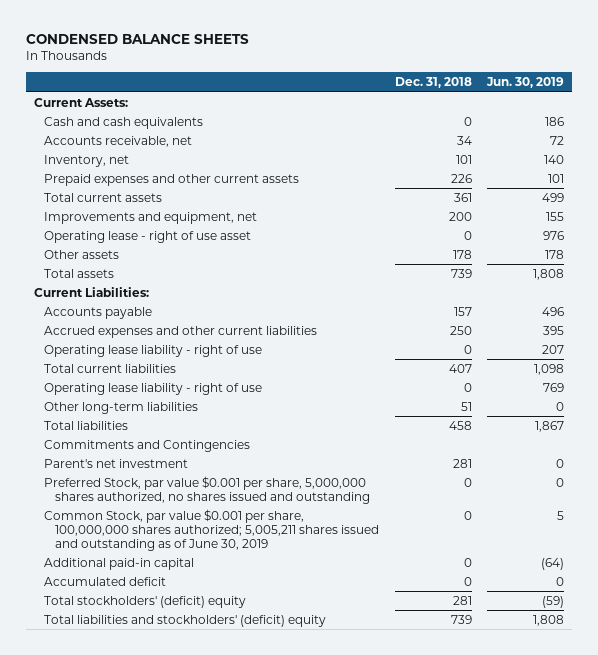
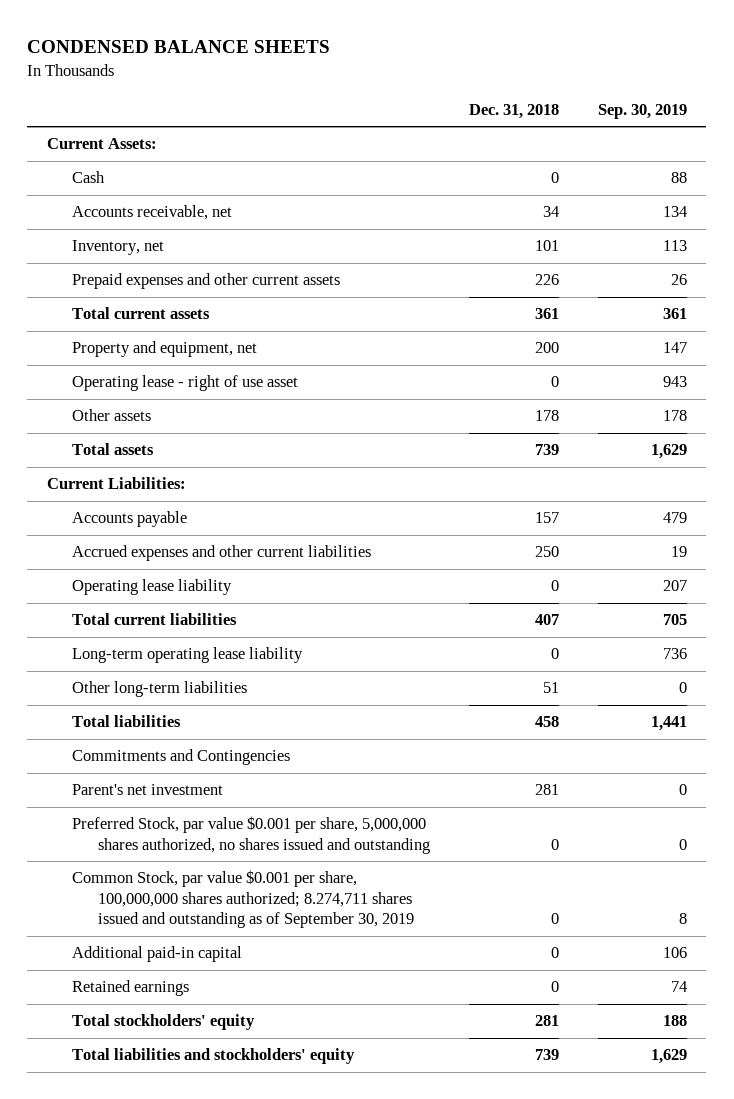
[486,77,565,89] Jun. 30, 2019 -> none
none -> [597,103,687,119] Sep. 30, 2019
[44,116,204,129] Cash and cash equivalents -> [72,171,106,184] Cash
[44,211,258,224] Improvements and equipment, net -> [72,341,258,358] Property and equipment, net
[44,344,263,357] Operating lease liability - right of use -> [72,579,233,596] Operating lease liability
[44,382,263,395] Operating lease liability - right of use -> [72,647,304,664] Long-term operating lease liability
[44,508,379,551] Common Stock, par value $0.001 per share, 100,000,000 shares authorized; 5,005,211 shares issued and outstanding as of June 30, 2019 -> [72,870,414,929] Common Stock, par value $0.001 per share, 100,000,000 shares authorized; 8.274,711 shares issued and outstanding as of September 30, 2019
[44,576,167,586] Accumulated deficit -> [72,980,190,997] Retained earnings
[44,595,247,608] Total stockholders' (deficit) equity -> [72,1014,256,1031] Total stockholders' equity
[44,614,327,627] Total liabilities and stockholders' (deficit) equity -> [72,1048,356,1065] Total liabilities and stockholders' equity

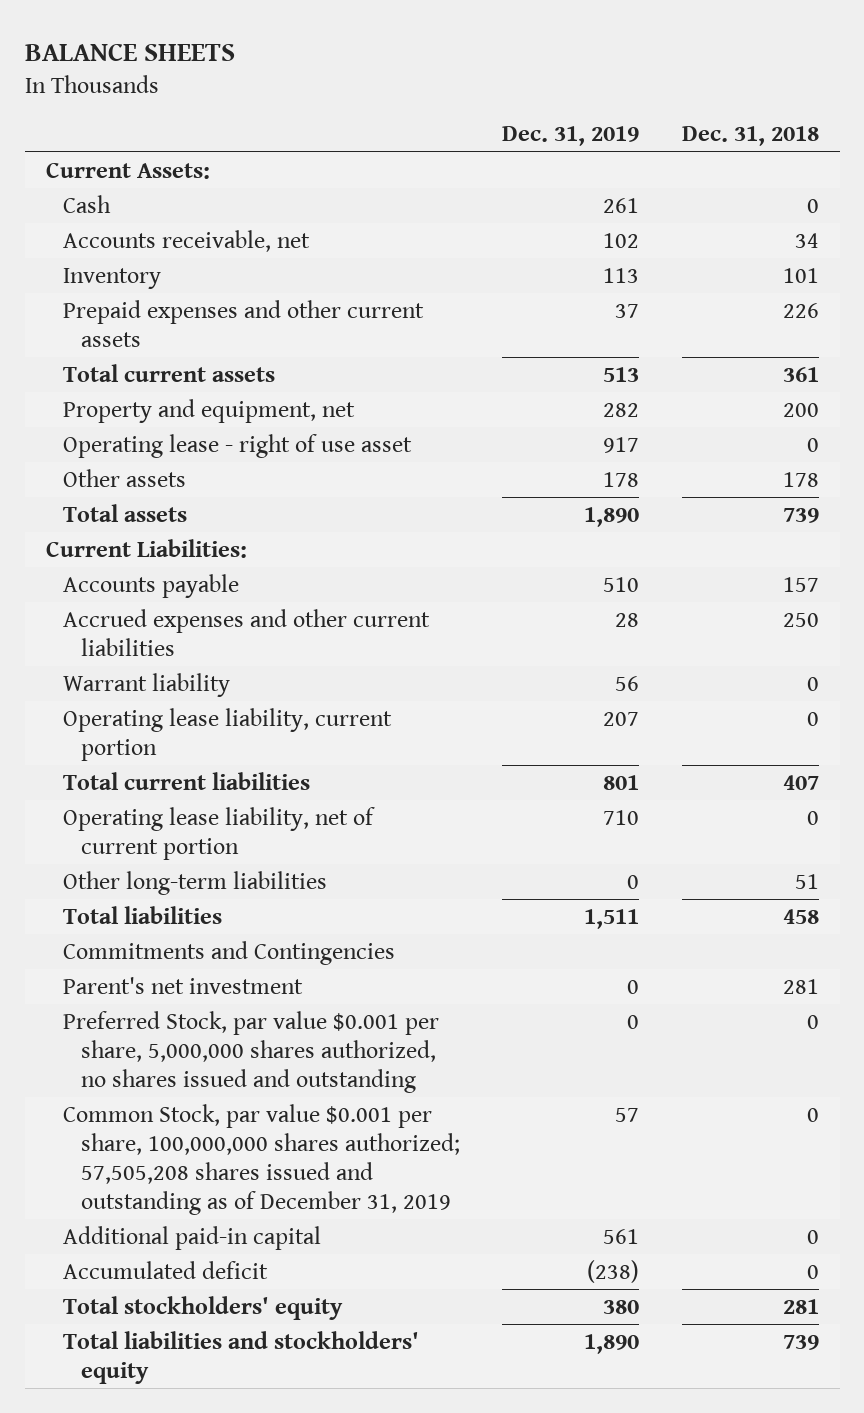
[27,40,331,54] CONDENSED BALANCE SHEETS -> [24,43,235,62] BALANCE SHEETS
[597,103,687,119] Sep. 30, 2019 -> none
none -> [502,126,640,147] Dec. 31, 2019
[72,240,165,256] Inventory, net -> [63,267,162,289] Inventory
none -> [63,672,231,697] Warrant liability
[72,579,233,596] Operating lease liability -> [63,707,393,761] Operating lease liability, current portion
[72,647,304,664] Long-term operating lease liability -> [63,806,376,860] Operating lease liability, net of current portion
[72,870,414,929] Common Stock, par value $0.001 per share, 100,000,000 shares authorized; 8.274,711 shares issued and outstanding as of September 30, 2019 -> [63,1103,460,1216] Common Stock, par value $0.001 per share, 100,000,000 shares authorized; 57,505,208 shares issued and outstanding as of December 31, 2019
[72,980,190,997] Retained earnings -> [63,1260,269,1279] Accumulated deficit

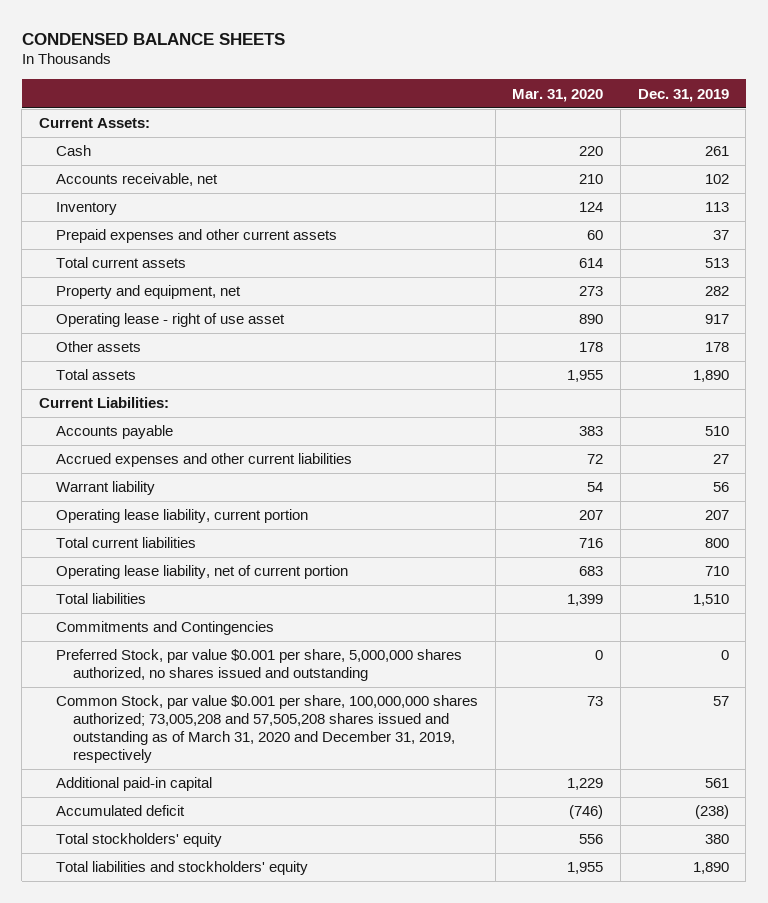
[24,43,235,62] BALANCE SHEETS -> [21,32,285,45] CONDENSED BALANCE SHEETS
[681,126,819,147] Dec. 31, 2018 -> none
none -> [512,88,604,102] Mar. 31, 2020
[615,612,640,627] 28 -> [712,454,729,465] 27
[603,774,640,790] 801 -> [704,538,729,549] 800
[63,870,328,895] Other long-term liabilities -> none
[584,908,640,929] 1,511 -> [692,594,729,607] 1,510
[63,976,304,994] Parent's net investment -> none
[63,1103,460,1216] Common Stock, par value $0.001 per share, 100,000,000 shares authorized; 57,505,208 shares issued and outstanding as of December 31, 2019 -> [55,695,478,763] Common Stock, par value $0.001 per share, 100,000,000 shares authorized; 73,005,208 and 57,505,208 shares issued and outstanding as of March 31, 2020 and December 31, 2019, respectively

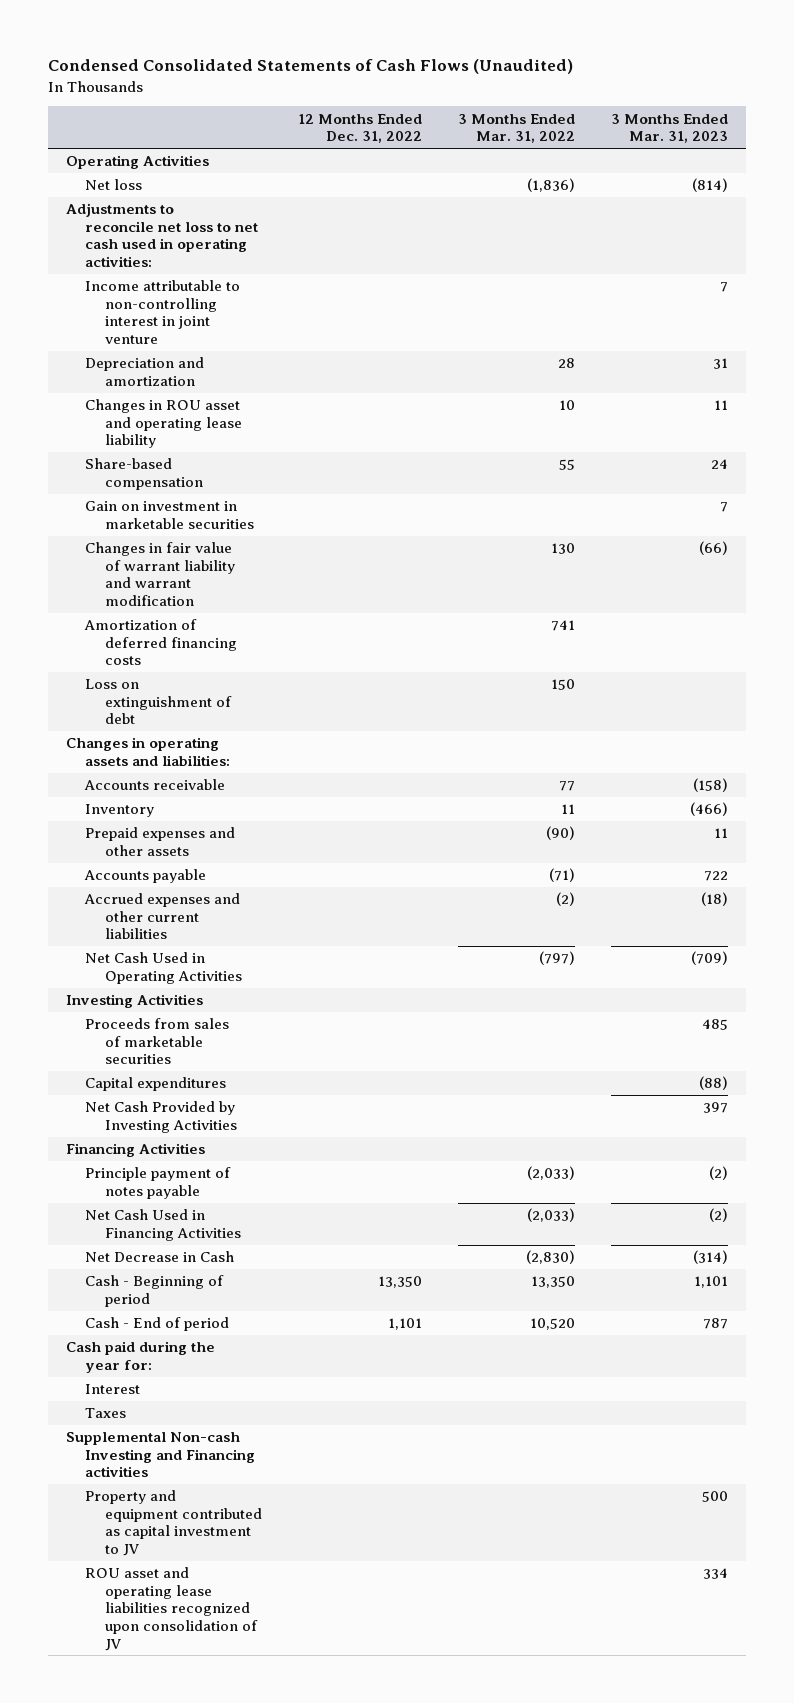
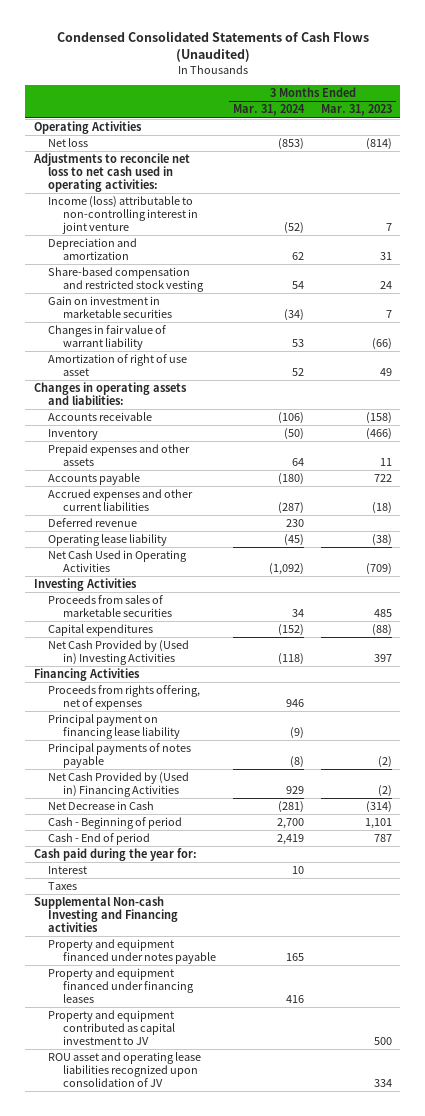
[297,113,422,144] 12 Months Ended Dec. 31, 2022 -> none
[457,113,575,144] 3 Months Ended Mar. 31, 2022 -> none
none -> [233,104,306,117] Mar. 31, 2024
[85,280,241,344] Income attributable to non-controlling interest in joint venture -> [48,196,199,235] Income (loss) attributable to non-controlling interest in joint venture
[85,399,242,449] Changes in ROU asset and operating lease liability -> none
[85,458,203,490] Share-based compensation -> [48,267,205,293] Share-based compensation and restricted stock vesting
[84,619,237,666] Amortization of deferred financing costs -> none
[85,679,232,725] Loss on extinguishment of debt -> none
[85,542,235,606] Changes in fair value of warrant liability and warrant modification -> [48,325,167,351] Changes in fair value of warrant liability
none -> [48,354,188,377] Amortization of right of use asset
none -> [48,518,138,528] Deferred revenue
none -> [48,534,168,547] Operating lease liability
[85,1101,237,1133] Net Cash Provided by Investing Activities -> [48,640,190,666] Net Cash Provided by (Used in) Investing Activities
none -> [48,685,201,711] Proceeds from rights offering, net of expenses
none -> [48,714,181,740] Principal payment on financing lease liability
[85,1167,232,1199] Principle payment of notes payable -> [48,743,192,769] Principal payments of notes payable
[85,1209,241,1241] Net Cash Used in Financing Activities -> [48,772,190,798] Net Cash Provided by (Used in) Financing Activities
none -> [48,939,217,965] Property and equipment financed under notes payable
none -> [48,968,195,1004] Property and equipment financed under financing leases

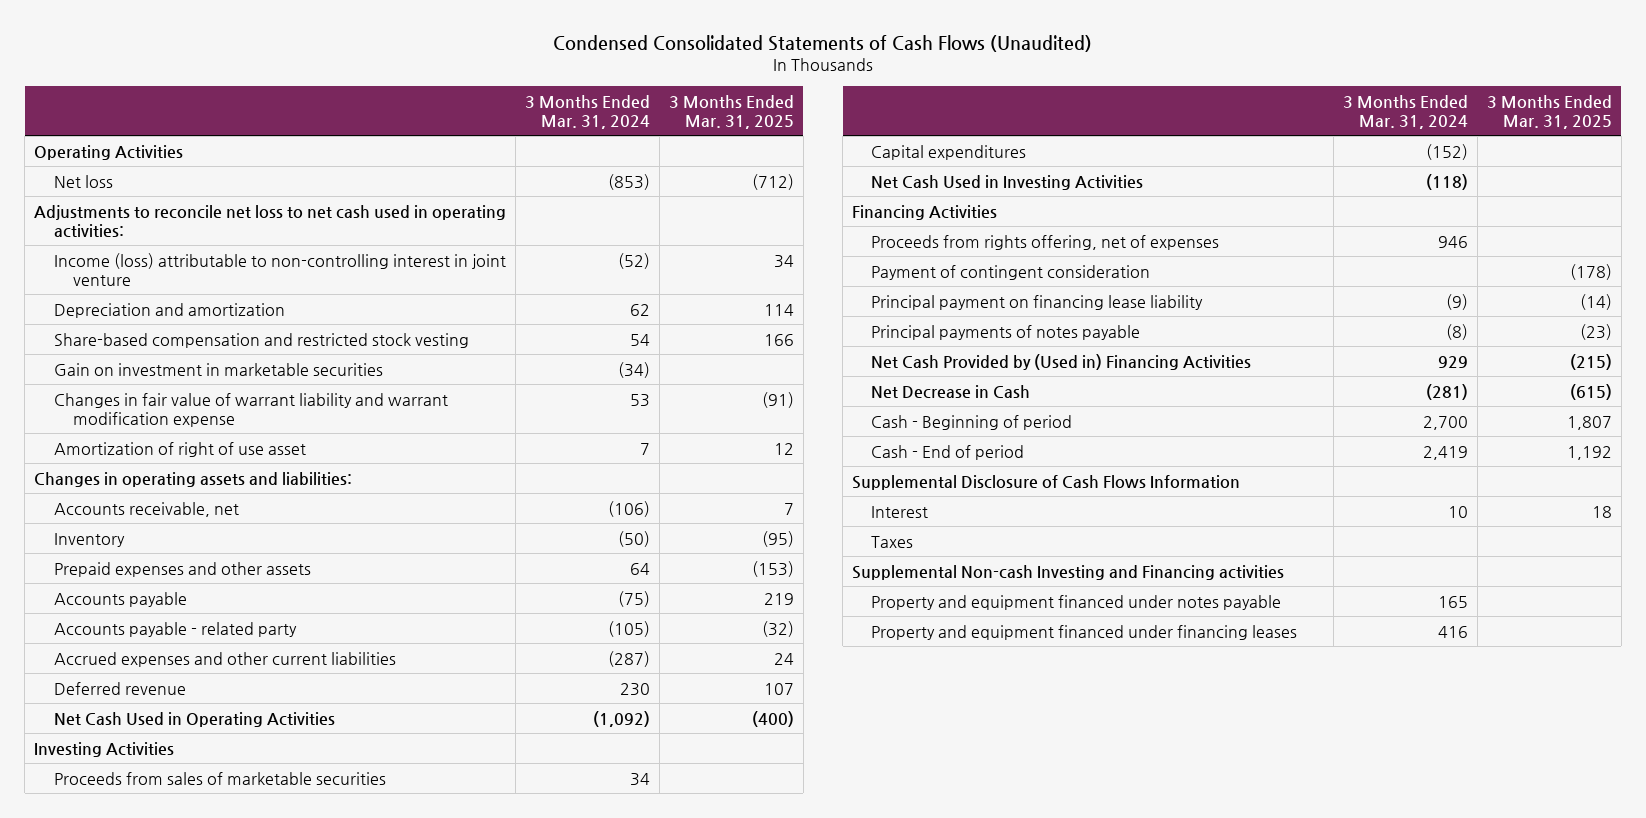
[320,104,392,117] Mar. 31, 2023 -> none
none -> [668,94,794,129] 3 Months Ended Mar. 31, 2025
[48,325,167,351] Changes in fair value of warrant liability -> [53,392,448,427] Changes in fair value of warrant liability and warrant modification expense
[292,368,305,377] 52 -> [640,442,651,455] 7
[48,412,153,422] Accounts receivable -> [53,501,239,517] Accounts receivable, net
[278,473,305,486] (180) -> [618,590,651,607] (75)
none -> [53,621,297,637] Accounts payable - related party
[48,534,168,547] Operating lease liability -> none
[48,640,190,666] Net Cash Provided by (Used in) Investing Activities -> [871,174,1144,190] Net Cash Used in Investing Activities
none -> [871,264,1151,280] Payment of contingent consideration
[33,848,197,862] Cash paid during the year for: -> [851,474,1240,490] Supplemental Disclosure of Cash Flows Information
[48,1010,176,1046] Property and equipment contributed as capital investment to JV -> none
[48,1052,202,1088] ROU asset and operating lease liabilities recognized upon consolidation of JV -> none

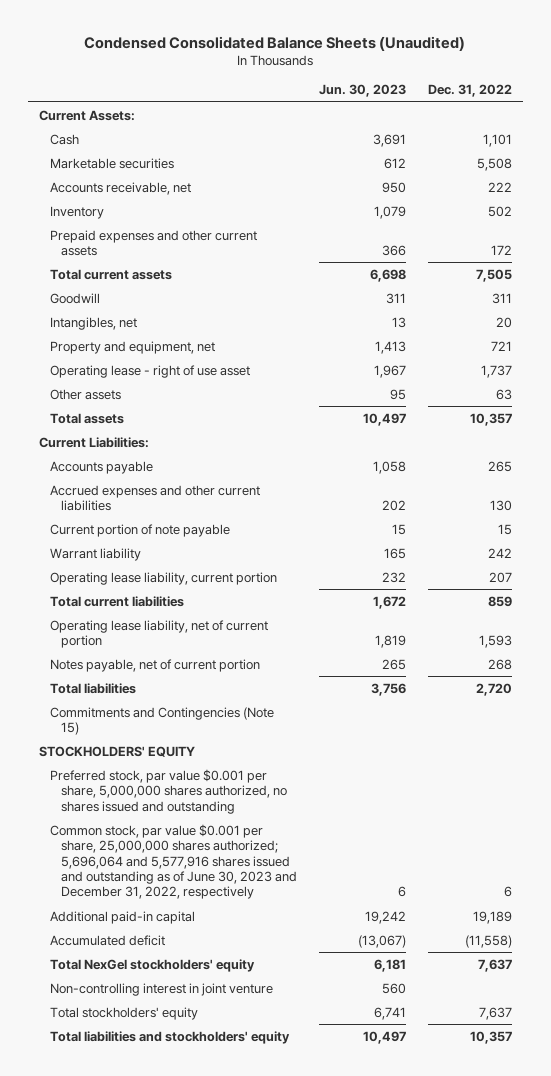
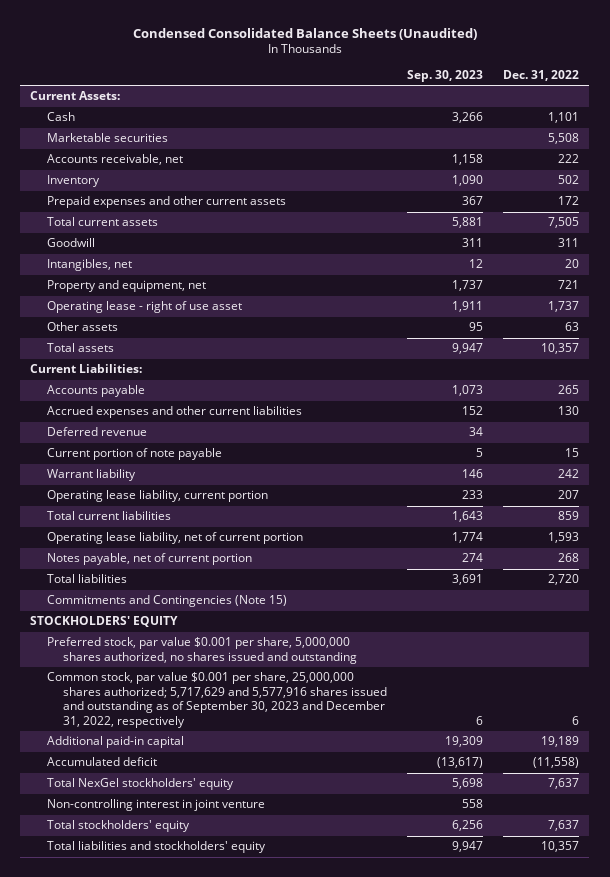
[318,84,406,98] Jun. 30, 2023 -> none
none -> [407,69,484,82] Sep. 30, 2023
none -> [46,427,147,437] Deferred revenue
[49,823,297,900] Common stock, par value $0.001 per share, 25,000,000 shares authorized; 5,696,064 and 5,577,916 shares issued and outstanding as of June 30, 2023 and December 31, 2022, respectively -> [46,672,387,728] Common stock, par value $0.001 per share, 25,000,000 shares authorized; 5,717,629 and 5,577,916 shares issued and outstanding as of September 30, 2023 and December 31, 2022, respectively

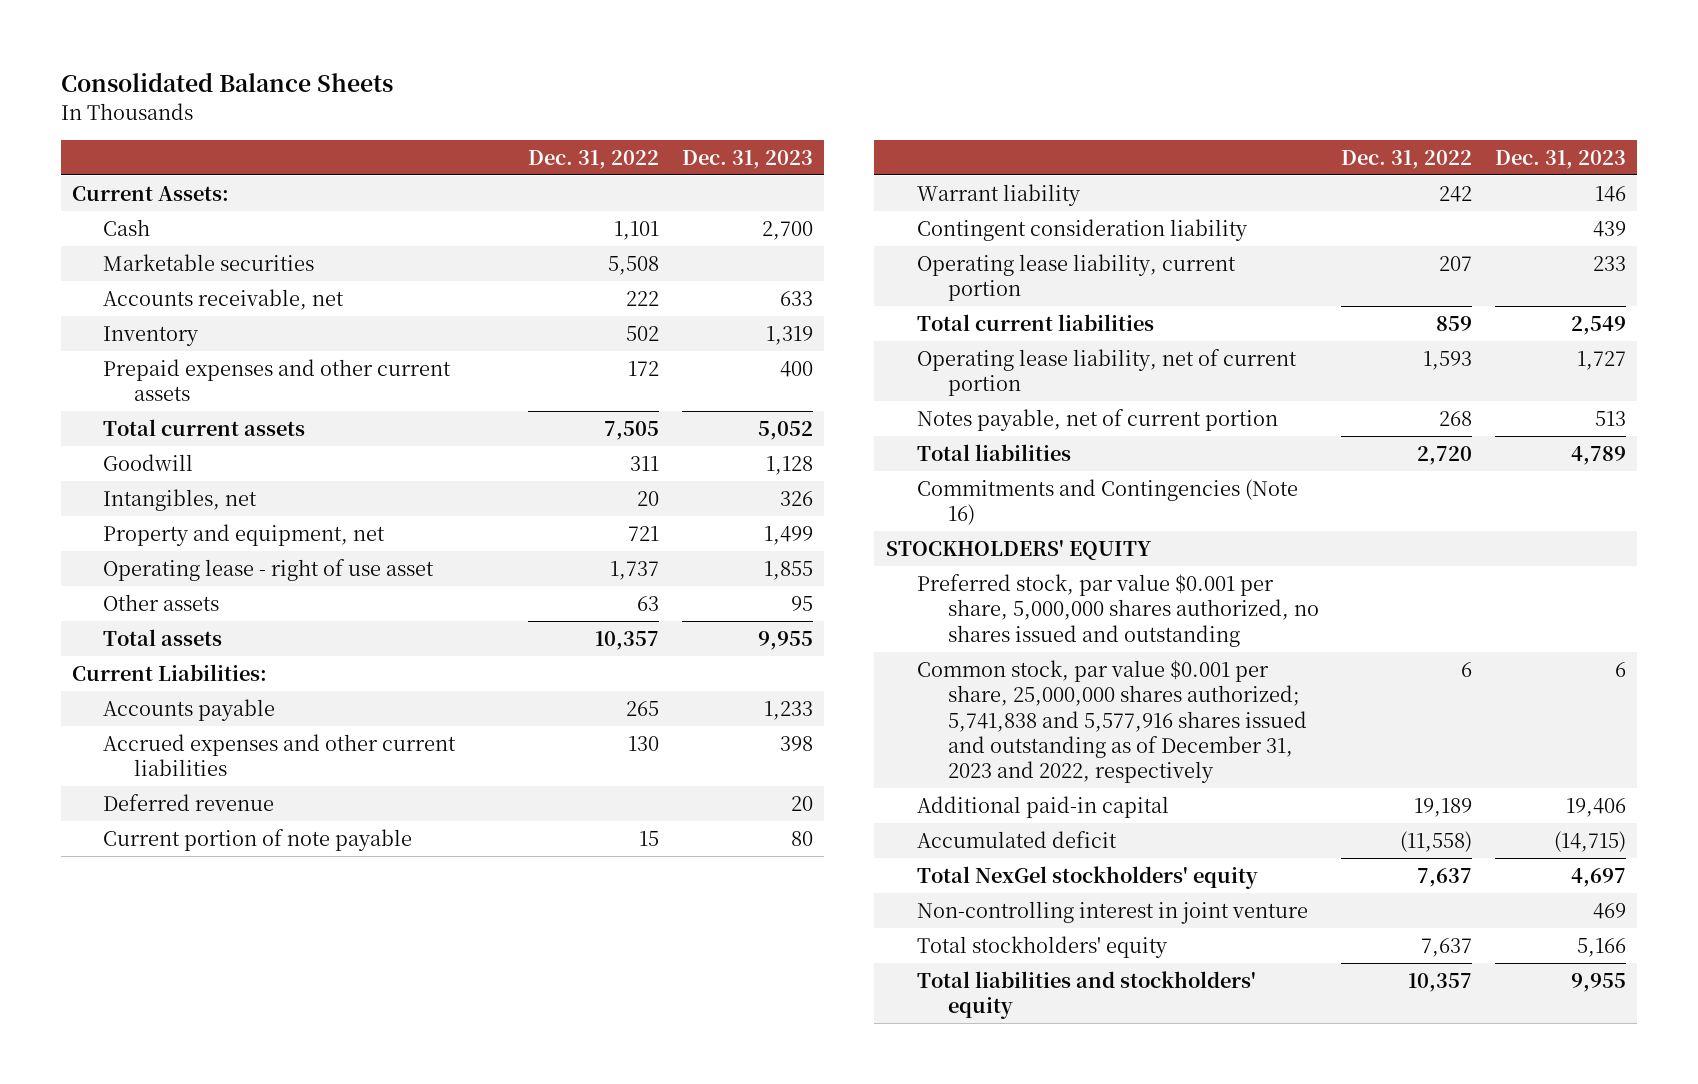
[132,27,477,40] Condensed Consolidated Balance Sheets (Unaudited) -> [61,72,394,93] Consolidated Balance Sheets
[407,69,484,82] Sep. 30, 2023 -> none
none -> [681,149,813,169] Dec. 31, 2023
none -> [916,218,1248,241] Contingent consideration liability
[46,595,287,608] Commitments and Contingencies (Note 15) -> [916,478,1298,526] Commitments and Contingencies (Note 16)
[46,672,387,728] Common stock, par value $0.001 per share, 25,000,000 shares authorized; 5,717,629 and 5,577,916 shares issued and outstanding as of September 30, 2023 and December 31, 2022, respectively -> [916,659,1307,784] Common stock, par value $0.001 per share, 25,000,000 shares authorized; 5,741,838 and 5,577,916 shares issued and outstanding as of December 31, 2023 and 2022, respectively

